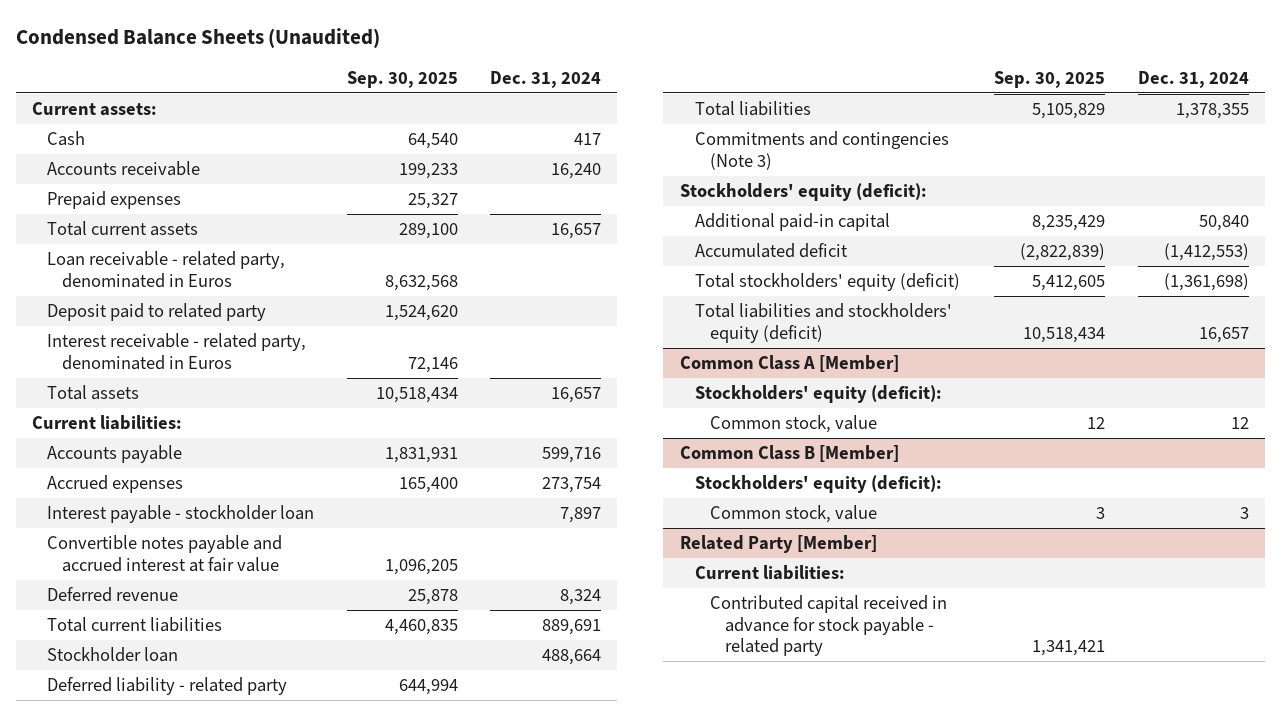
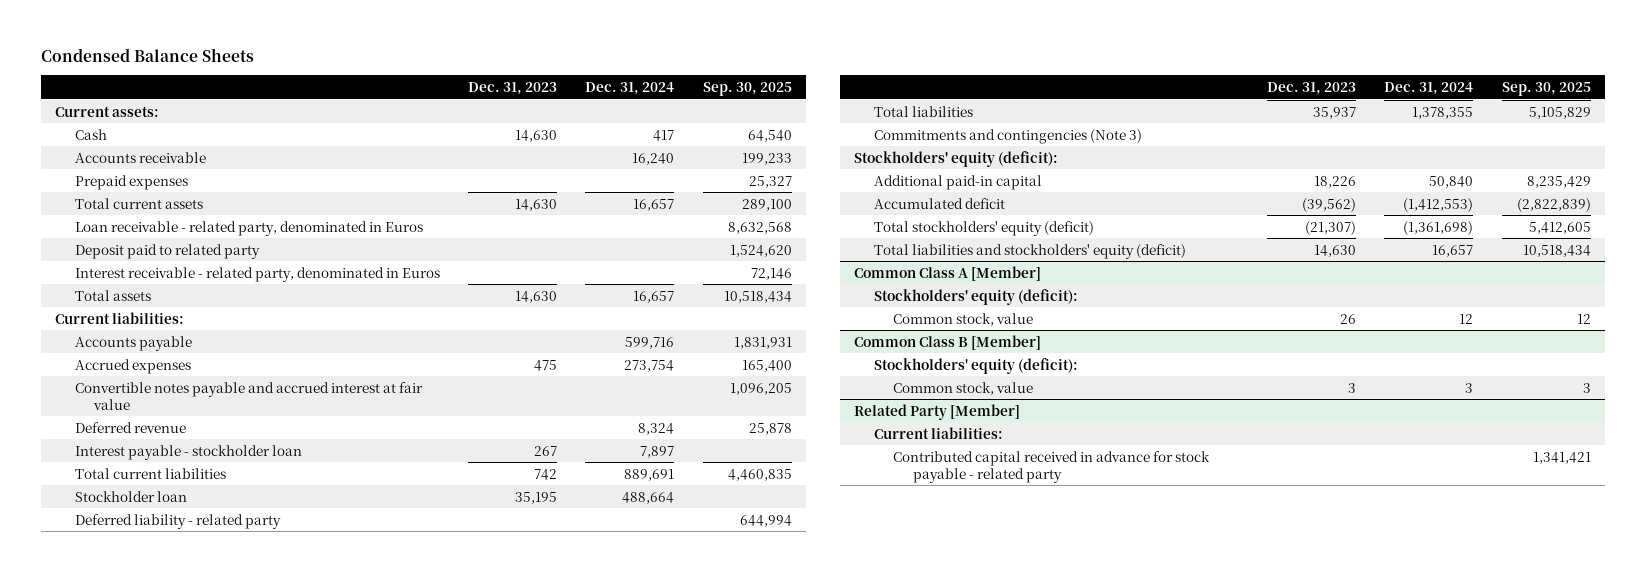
[15,28,380,49] Condensed Balance Sheets (Unaudited) -> [40,47,254,62] Condensed Balance Sheets
none -> [468,82,558,96] Dec. 31, 2023
[47,505,315,524] Interest payable - stockholder loan -> [74,444,302,460] Interest payable - stockholder loan

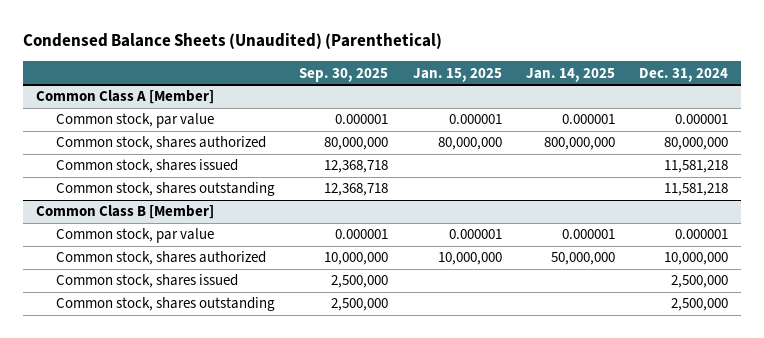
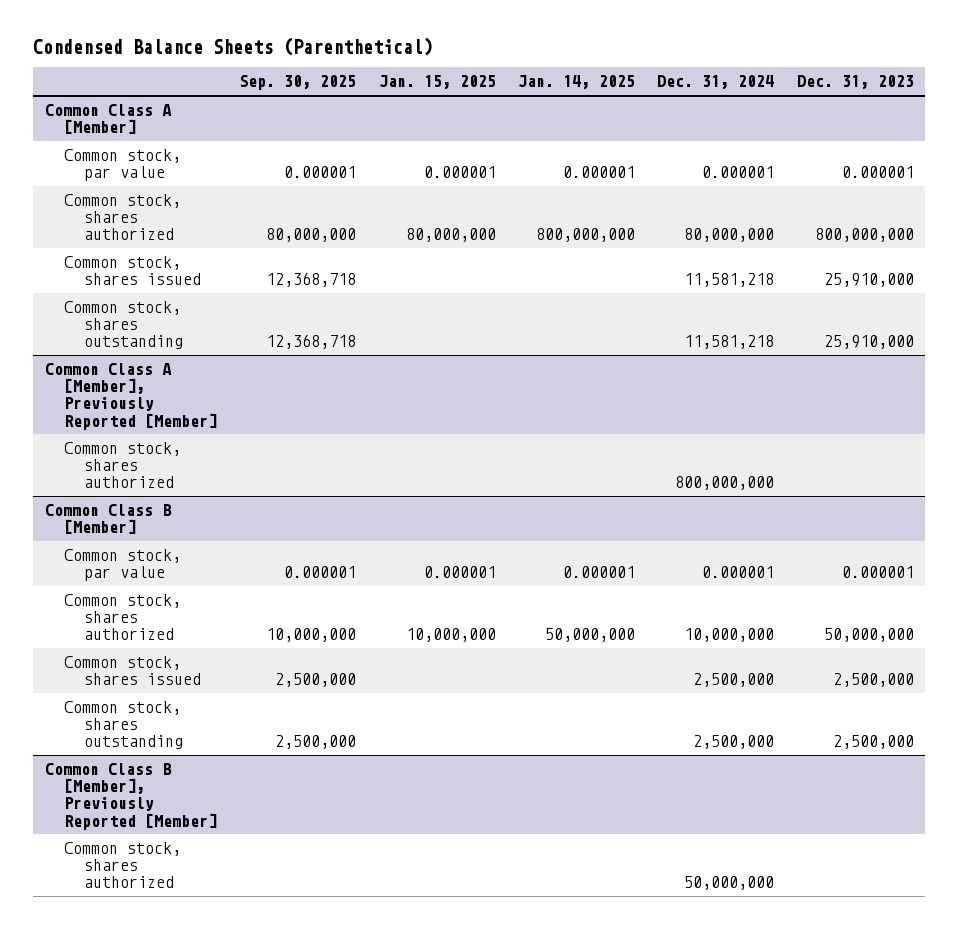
[23,33,443,50] Condensed Balance Sheets (Unaudited) (Parenthetical) -> [33,37,434,57] Condensed Balance Sheets (Parenthetical)
none -> [796,75,914,90] Dec. 31, 2023
none -> [44,362,218,430] Common Class A [Member], Previously Reported [Member]
none -> [64,441,182,489] Common stock, shares authorized
none -> [44,762,218,830] Common Class B [Member], Previously Reported [Member]
none -> [64,841,182,889] Common stock, shares authorized

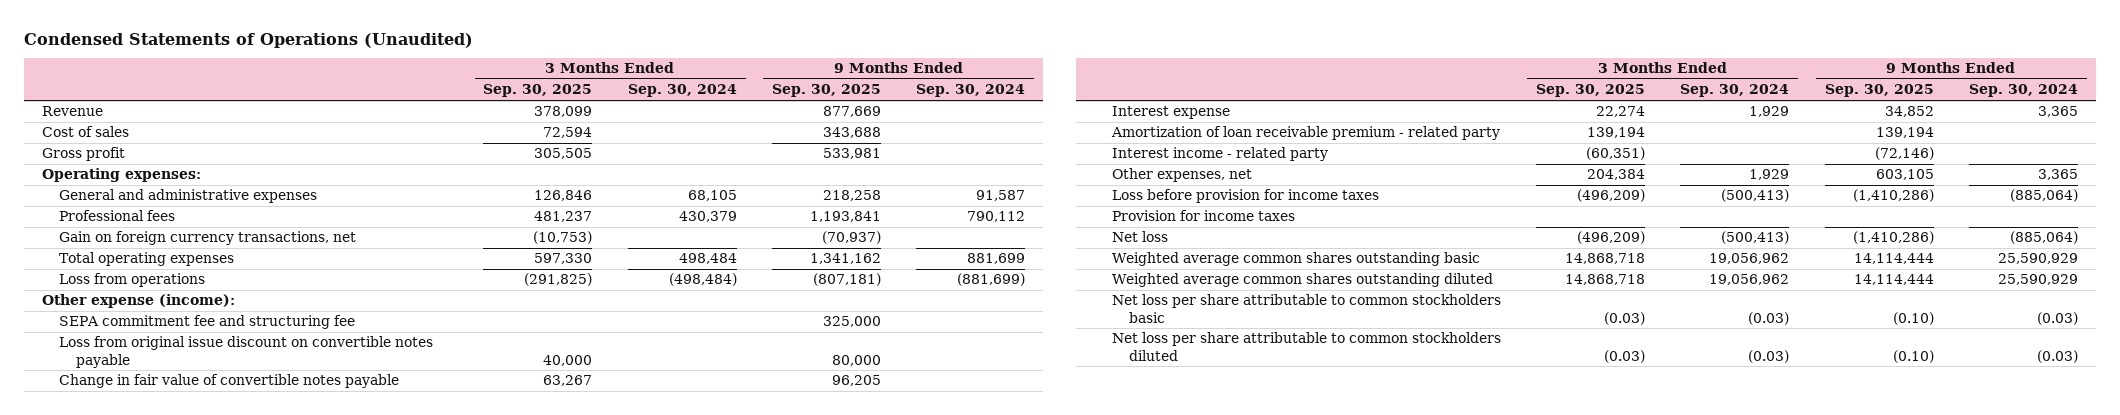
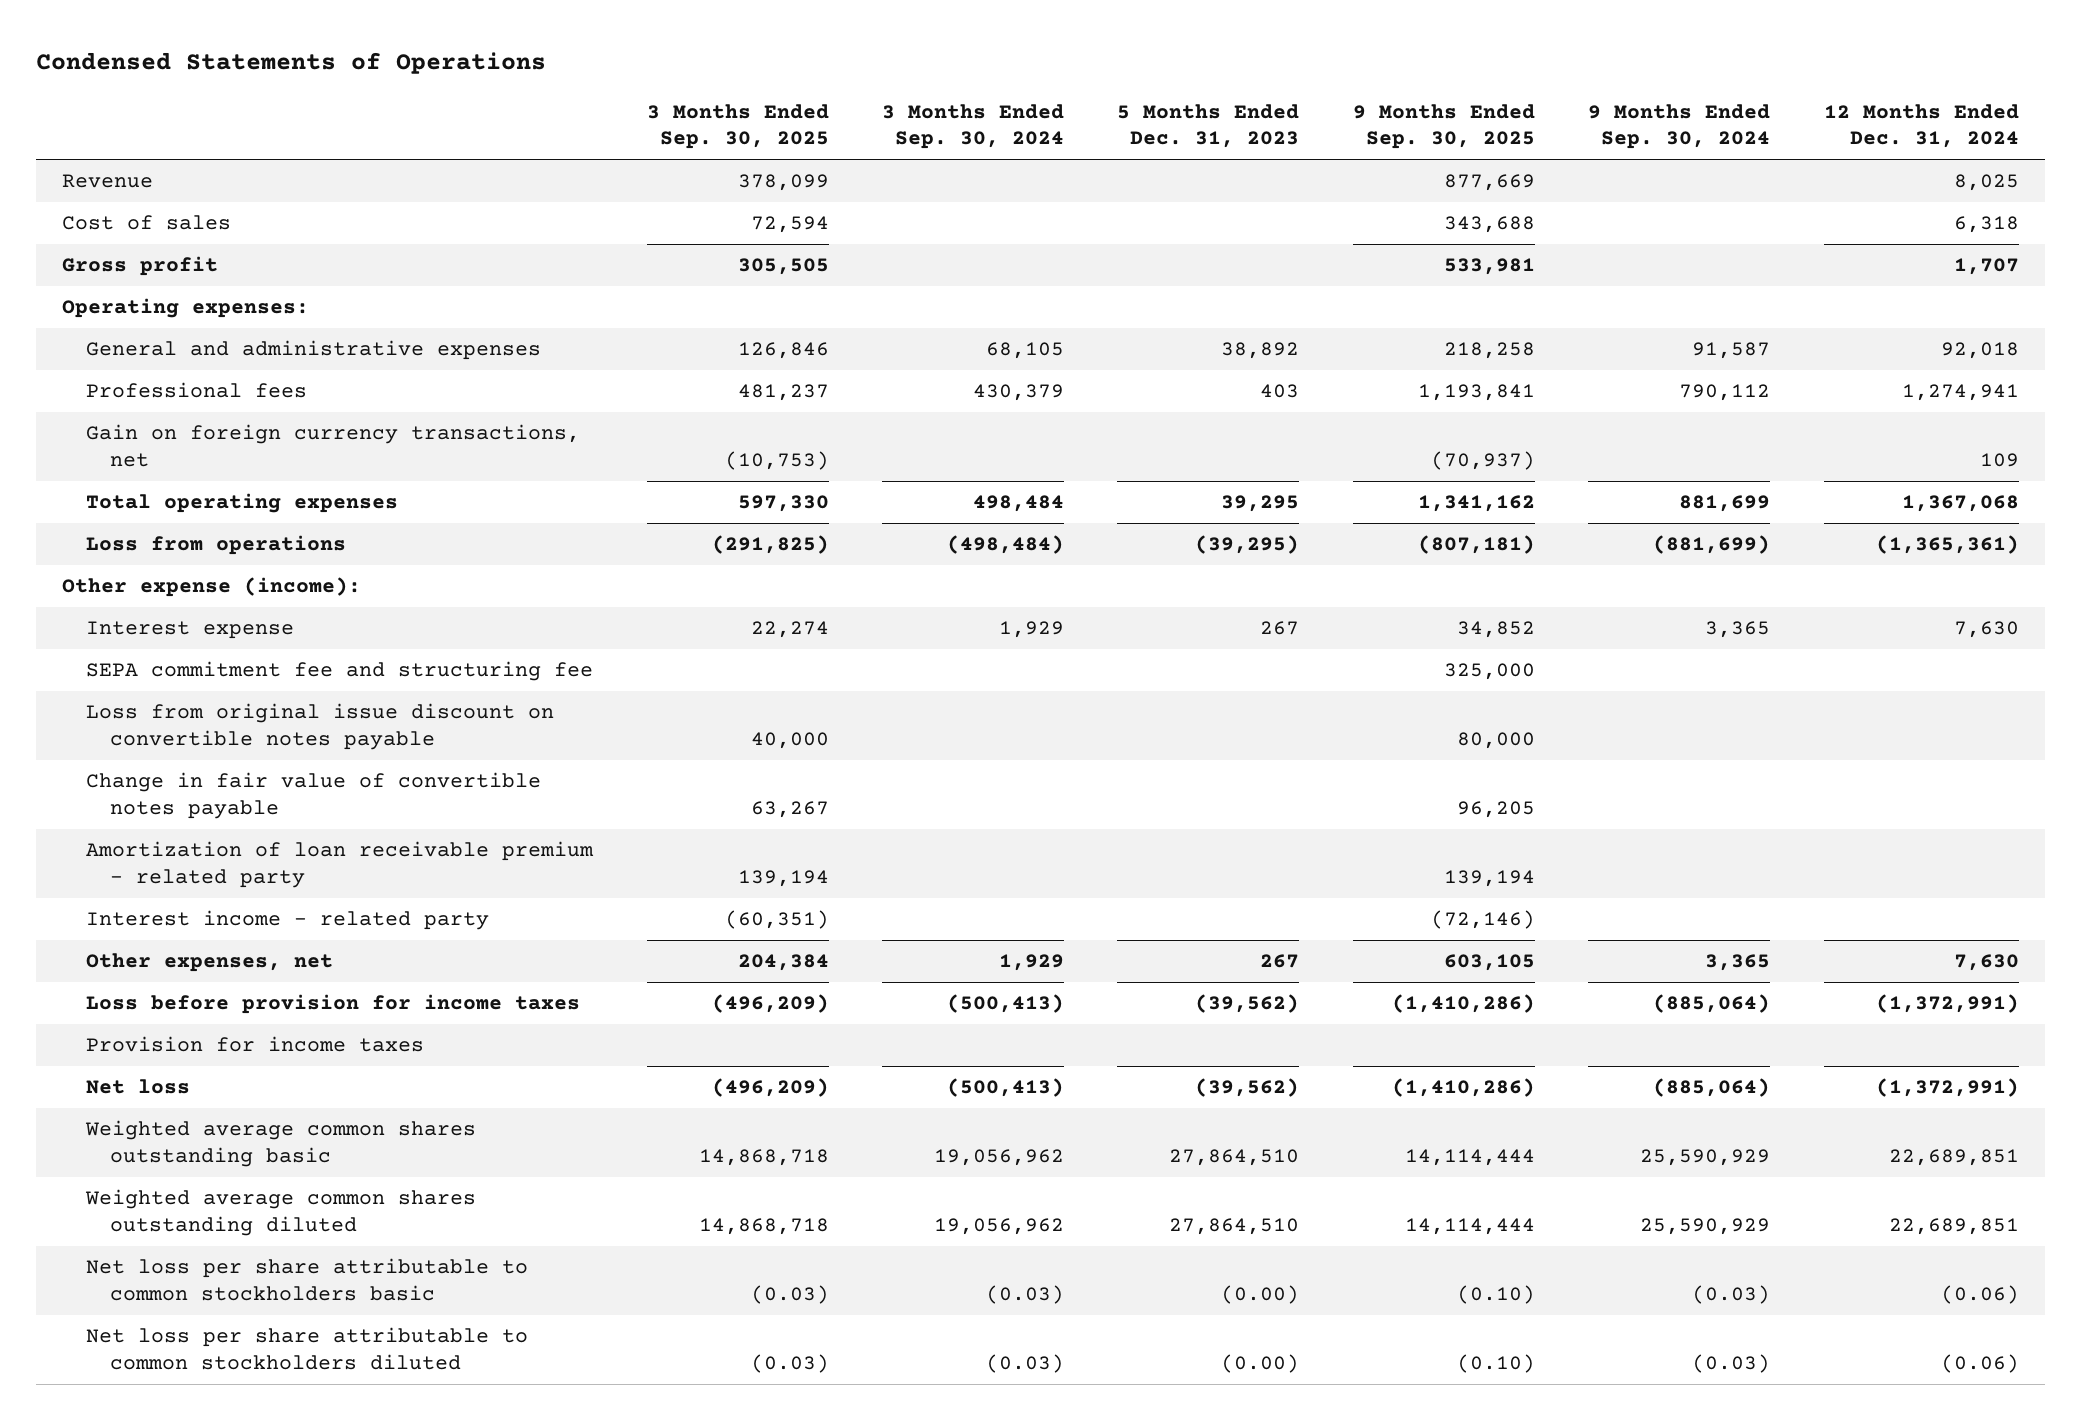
[23,32,473,48] Condensed Statements of Operations (Unaudited) -> [35,51,546,74] Condensed Statements of Operations
none -> [1117,103,1300,149] 5 Months Ended Dec. 31, 2023
none -> [1823,103,2019,149] 12 Months Ended Dec. 31, 2024
[1111,106,1230,120] Interest expense -> [86,621,295,640] Interest expense

